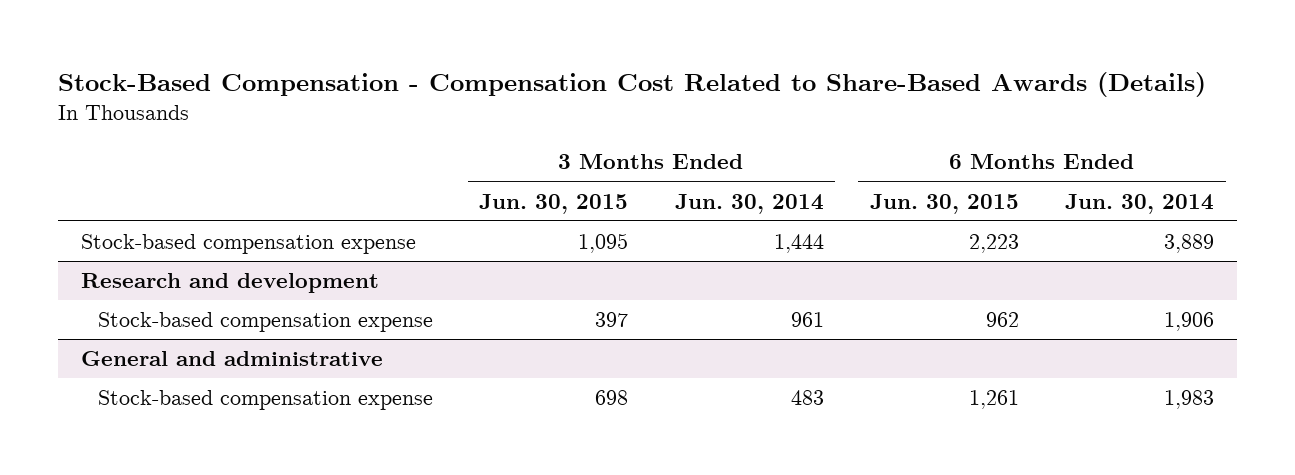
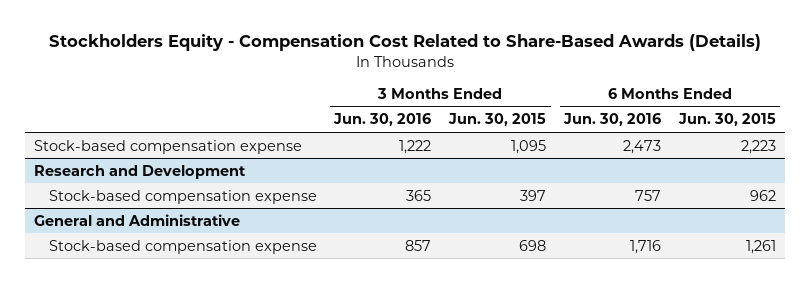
[58,72,1207,98] Stock-Based Compensation - Compensation Cost Related to Share-Based Awards (Details) -> [48,34,761,52] Stockholders Equity - Compensation Cost Related to Share-Based Awards (Details)
[674,193,824,214] Jun. 30, 2014 -> none
[1065,193,1215,214] Jun. 30, 2014 -> none
none -> [333,113,432,127] Jun. 30, 2016
none -> [562,113,661,127] Jun. 30, 2016
[81,273,380,294] Research and development -> [33,164,246,179] Research and Development
[81,351,384,367] General and administrative -> [33,213,240,226] General and Administrative

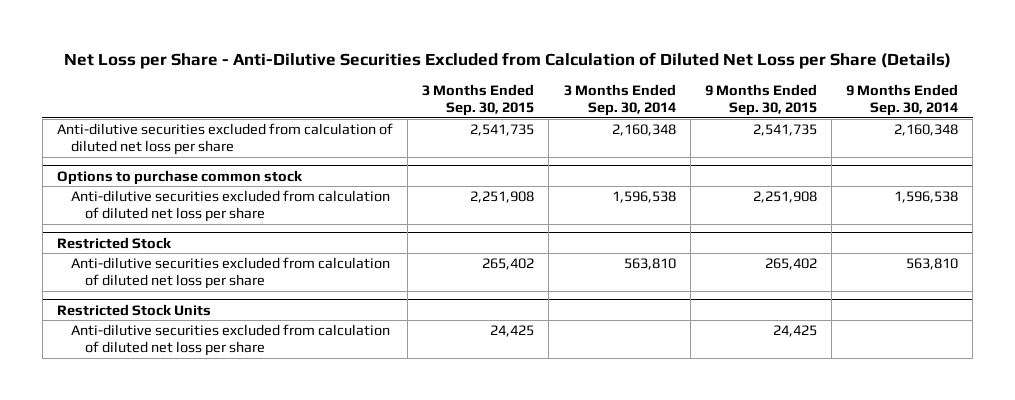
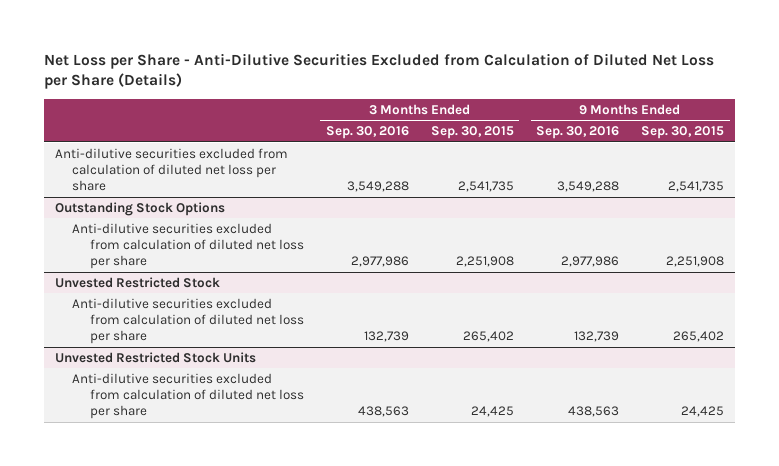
[563,83,676,117] 3 Months Ended Sep. 30, 2014 -> none
[846,83,959,117] 9 Months Ended Sep. 30, 2014 -> none
none -> [325,126,409,140] Sep. 30, 2016
none -> [536,126,620,140] Sep. 30, 2016
[56,169,303,185] Options to purchase common stock -> [55,201,226,216] Outstanding Stock Options
[56,236,172,249] Restricted Stock -> [55,276,221,288] Unvested Restricted Stock
[56,303,211,316] Restricted Stock Units -> [55,351,257,363] Unvested Restricted Stock Units

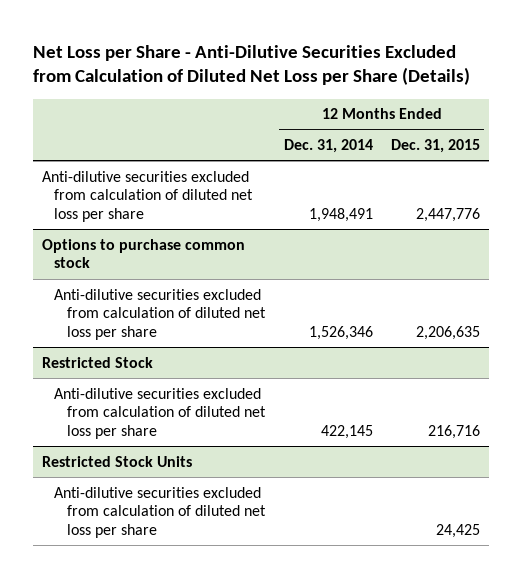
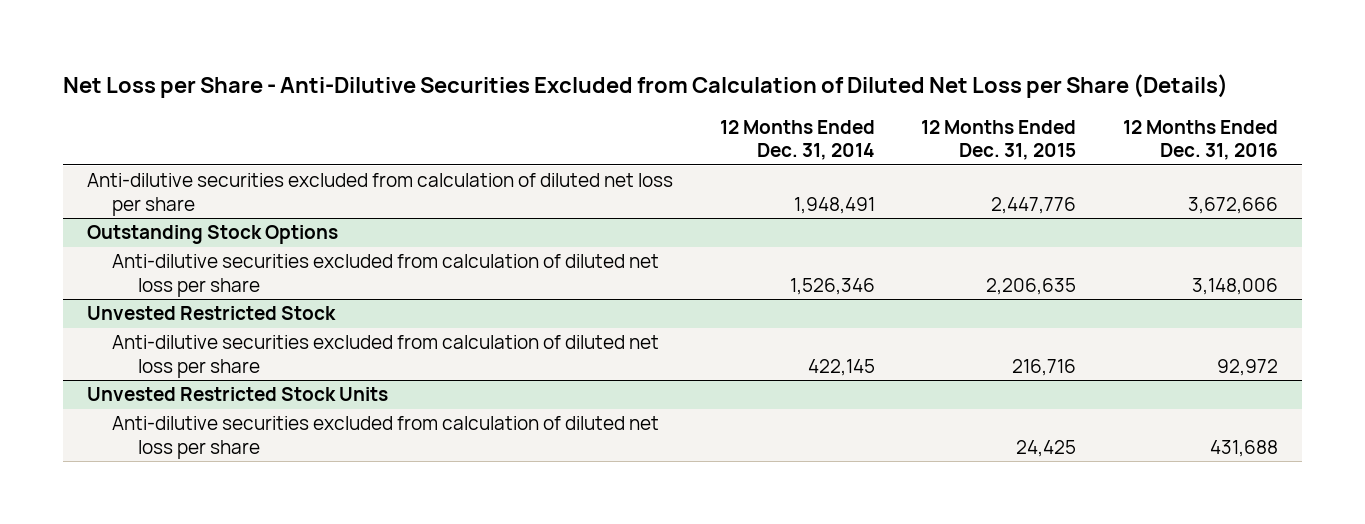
none -> [1123,119,1279,161] 12 Months Ended Dec. 31, 2016
[41,238,245,269] Options to purchase common stock -> [86,225,338,245] Outstanding Stock Options
[41,356,153,368] Restricted Stock -> [86,306,336,321] Unvested Restricted Stock
[41,455,192,467] Restricted Stock Units -> [86,387,388,402] Unvested Restricted Stock Units

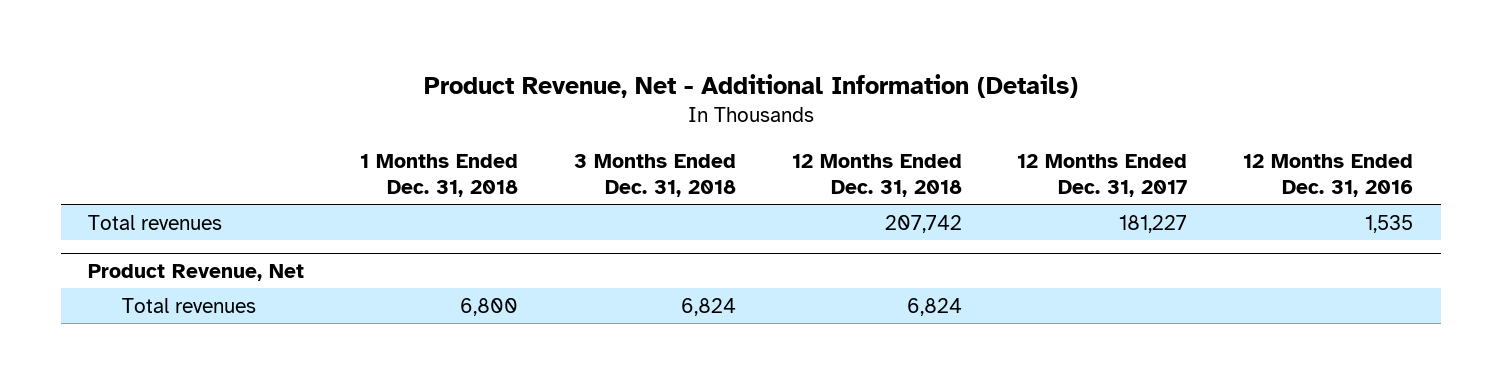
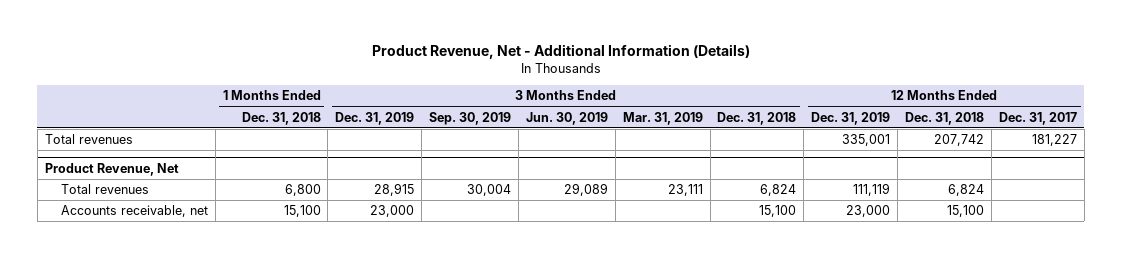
[1243,153,1414,198] 12 Months Ended Dec. 31, 2016 -> none
none -> [335,111,415,125] Dec. 31, 2019
none -> [429,111,512,125] Sep. 30, 2019
none -> [525,111,608,125] Jun. 30, 2019
none -> [622,111,703,125] Mar. 31, 2019
none -> [811,111,891,125] Dec. 31, 2019
none -> [60,205,208,218] Accounts receivable, net

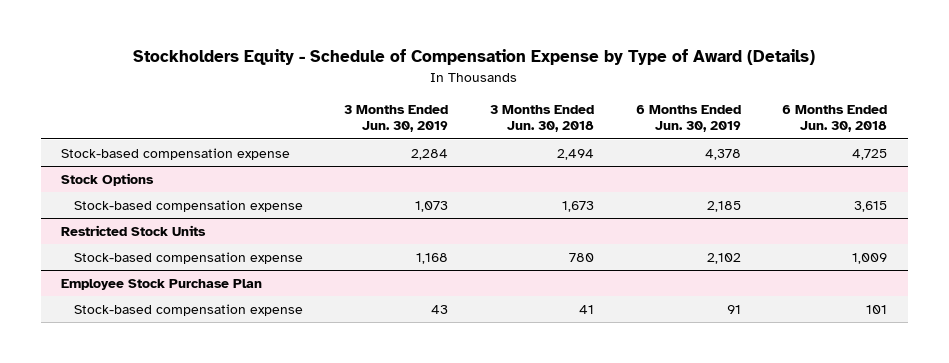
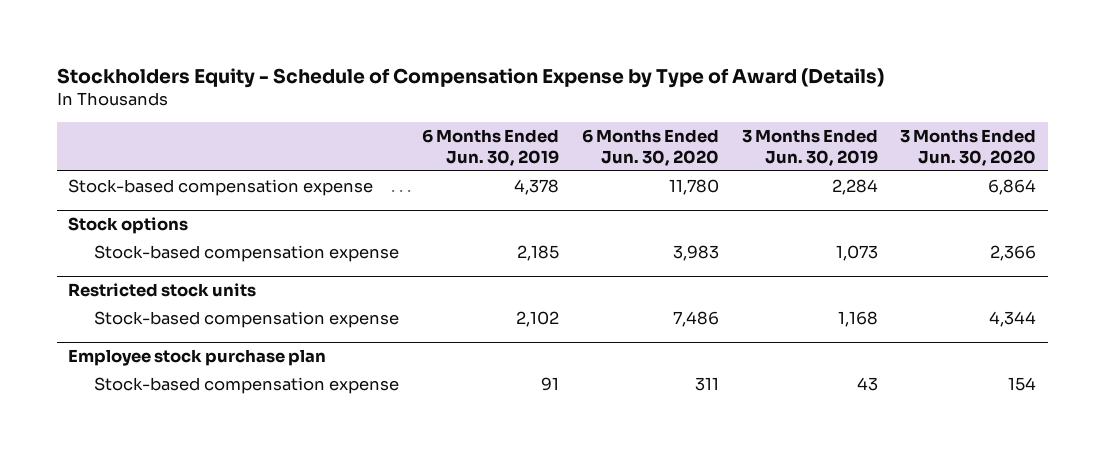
[489,104,594,133] 3 Months Ended Jun. 30, 2018 -> none
[782,104,888,133] 6 Months Ended Jun. 30, 2018 -> none
none -> [581,129,719,166] 6 Months Ended Jun. 30, 2020
none -> [900,129,1037,166] 3 Months Ended Jun. 30, 2020
[61,172,155,186] Stock Options -> [68,217,189,235] Stock options
[61,224,207,236] Restricted Stock Units -> [68,283,257,298] Restricted stock units
[61,278,263,290] Employee Stock Purchase Plan -> [68,349,327,367] Employee stock purchase plan

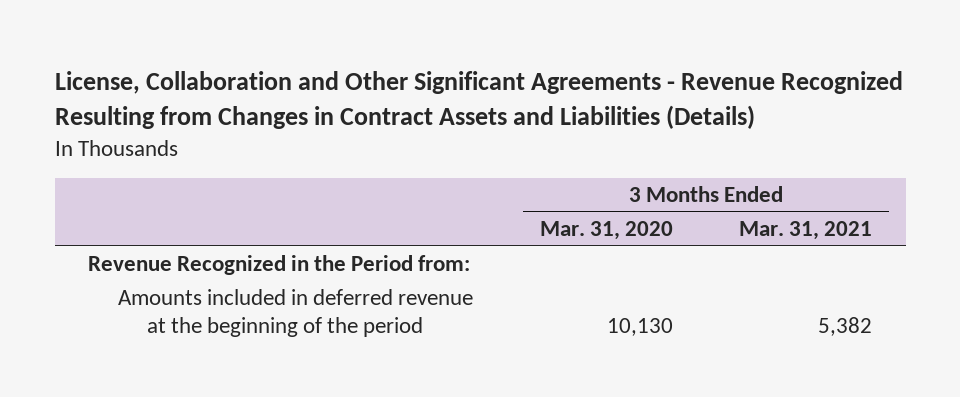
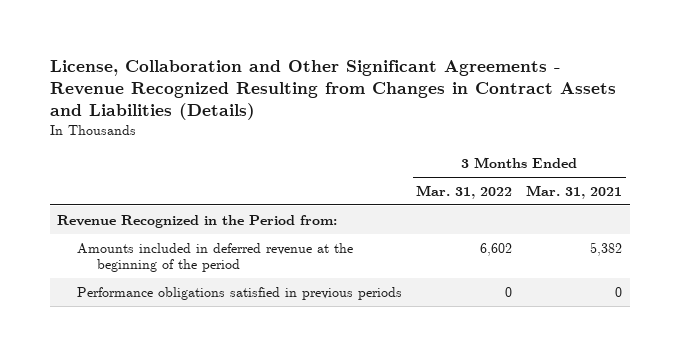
[539,221,673,241] Mar. 31, 2020 -> none
none -> [416,184,513,199] Mar. 31, 2022
none -> [76,286,402,300] Performance obligations satisfied in previous periods

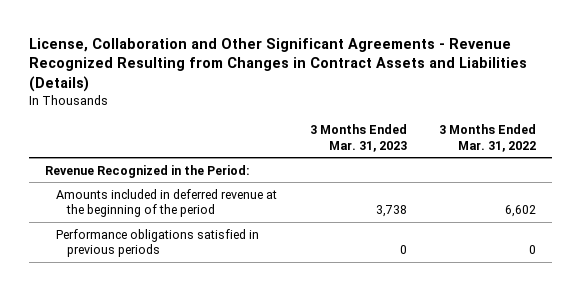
[526,184,623,199] Mar. 31, 2021 -> none
none -> [309,124,407,152] 3 Months Ended Mar. 31, 2023
[56,214,337,228] Revenue Recognized in the Period from: -> [45,164,251,178] Revenue Recognized in the Period:

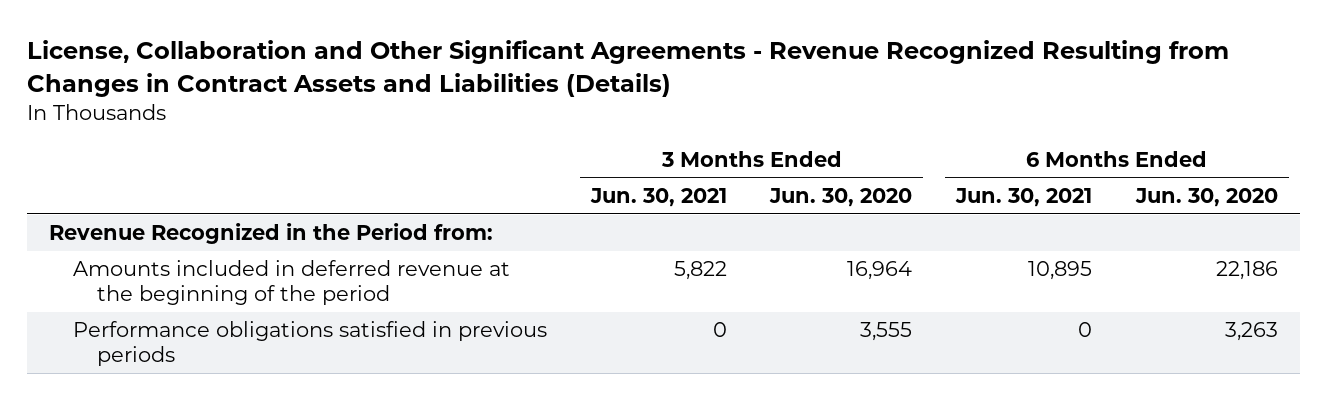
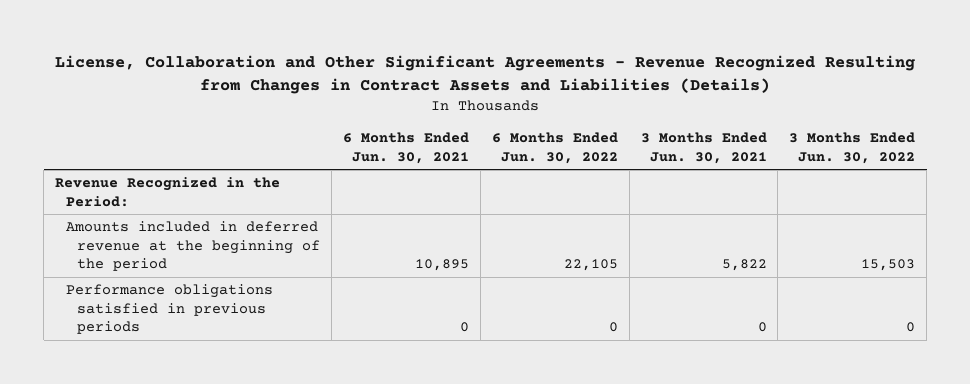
[769,187,913,207] Jun. 30, 2020 -> none
[1135,187,1279,207] Jun. 30, 2020 -> none
none -> [491,132,618,164] 6 Months Ended Jun. 30, 2022
none -> [789,132,916,164] 3 Months Ended Jun. 30, 2022
[48,223,493,245] Revenue Recognized in the Period from: -> [55,177,281,207] Revenue Recognized in the Period:

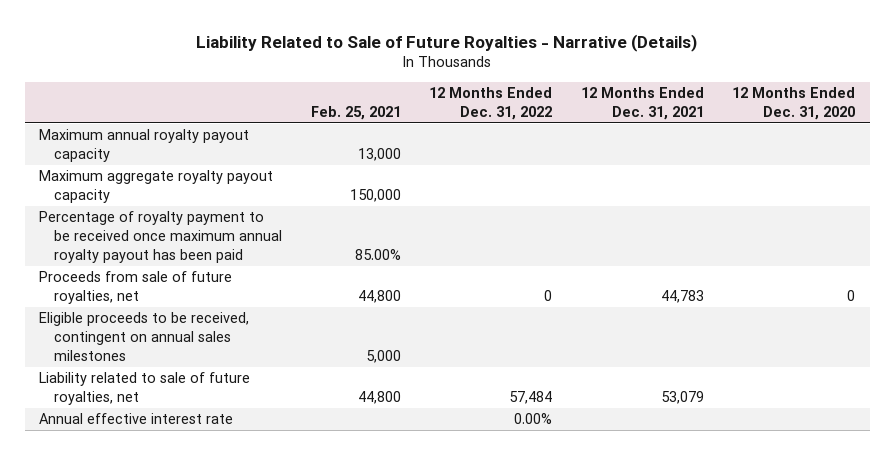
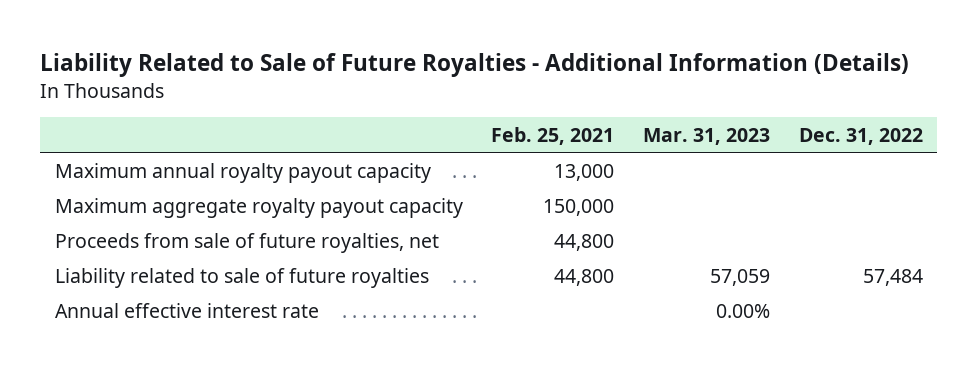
[196,33,698,52] Liability Related to Sale of Future Royalties - Narrative (Details) -> [40,52,910,77] Liability Related to Sale of Future Royalties - Additional Information (Details)
[429,87,553,120] 12 Months Ended Dec. 31, 2022 -> none
[580,87,704,120] 12 Months Ended Dec. 31, 2021 -> none
[732,87,856,120] 12 Months Ended Dec. 31, 2020 -> none
none -> [643,127,771,145] Mar. 31, 2023
none -> [798,127,923,145] Dec. 31, 2022
[39,211,283,263] Percentage of royalty payment to be received once maximum annual royalty payout has been paid -> none
[39,312,250,361] Eligible proceeds to be received, contingent on annual sales milestones -> none
[39,372,251,405] Liability related to sale of future royalties, net -> [54,267,429,288] Liability related to sale of future royalties

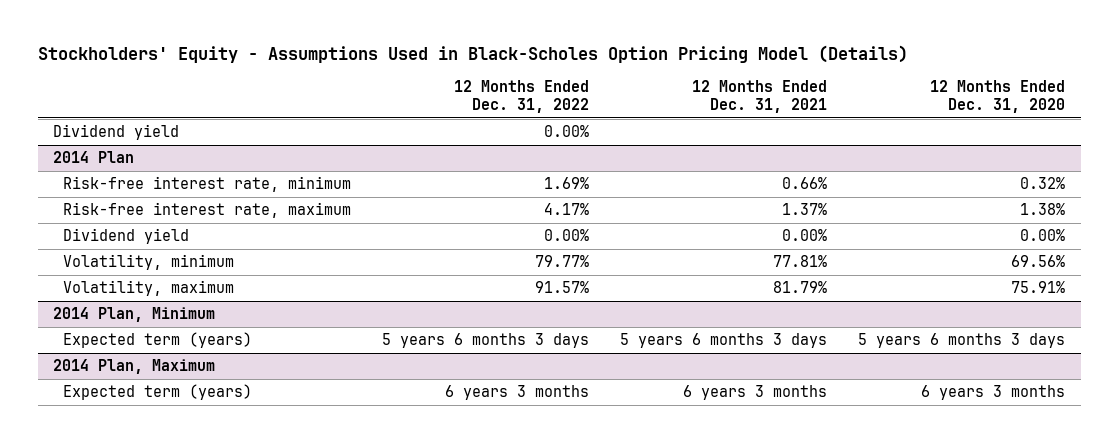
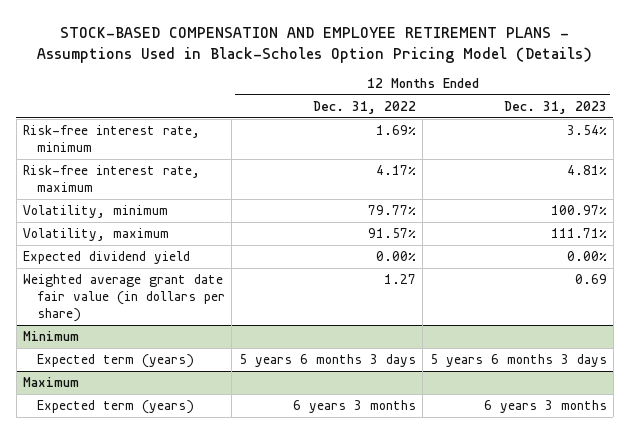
[37,44,908,63] Stockholders' Equity - Assumptions Used in Black-Scholes Option Pricing Model (Details) -> [36,26,592,63] STOCK-BASED COMPENSATION AND EMPLOYEE RETIREMENT PLANS - Assumptions Used in Black-Scholes Option Pricing Model (Details)
[692,80,828,114] 12 Months Ended Dec. 31, 2021 -> none
[930,80,1066,114] 12 Months Ended Dec. 31, 2020 -> none
none -> [503,100,607,114] Dec. 31, 2023
[52,124,179,141] Dividend yield -> none
[52,151,134,164] 2014 Plan -> none
[63,228,190,245] Dividend yield -> none
[52,307,215,323] 2014 Plan, Minimum -> none
none -> [23,251,191,265] Expected dividend yield
none -> [23,274,225,323] Weighted average grant date fair value (in dollars per share)
none -> [23,331,80,342] Minimum
[52,359,215,375] 2014 Plan, Maximum -> none
none -> [23,377,80,388] Maximum

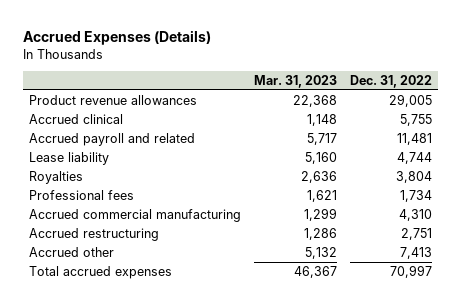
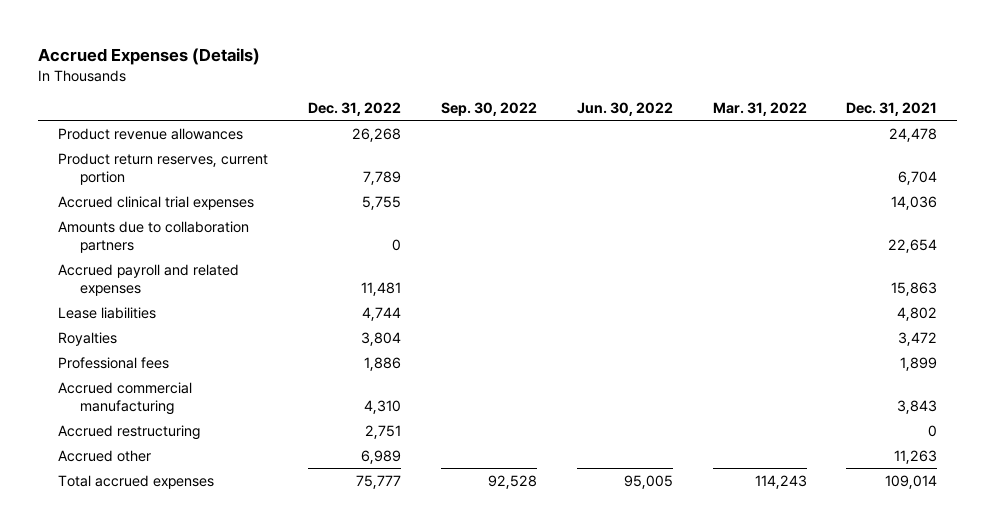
[254,74,338,88] Mar. 31, 2023 -> none
none -> [440,102,537,117] Sep. 30, 2022
none -> [576,102,673,117] Jun. 30, 2022
none -> [712,102,807,117] Mar. 31, 2022
none -> [846,102,938,117] Dec. 31, 2021
[388,93,432,107] 29,005 -> [351,127,401,142] 26,268
none -> [58,152,269,186] Product return reserves, current portion
[29,113,124,124] Accrued clinical -> [58,195,255,210] Accrued clinical trial expenses
none -> [58,220,250,254] Amounts due to collaboration partners
[29,132,196,146] Accrued payroll and related -> [58,263,240,297] Accrued payroll and related expenses
[29,151,110,165] Lease liability -> [58,306,157,319] Lease liabilities
[399,189,432,202] 1,734 -> [363,356,401,371] 1,886
[399,246,432,259] 7,413 -> [360,449,401,464] 6,989
[389,264,432,278] 70,997 -> [355,474,401,489] 75,777

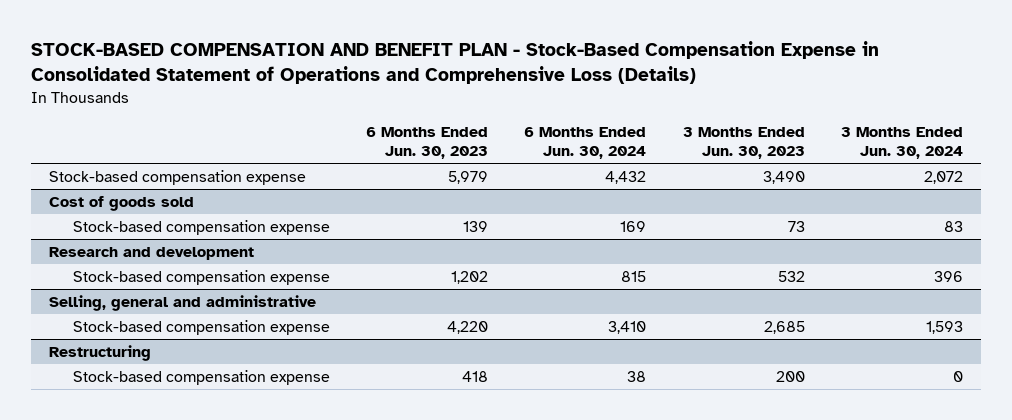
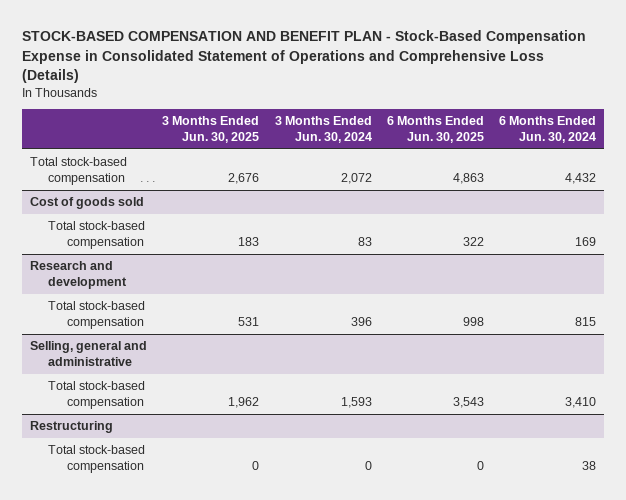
[366,127,489,160] 6 Months Ended Jun. 30, 2023 -> none
[682,127,805,160] 3 Months Ended Jun. 30, 2023 -> none
none -> [162,116,260,143] 3 Months Ended Jun. 30, 2025
none -> [386,116,484,143] 6 Months Ended Jun. 30, 2025
[48,169,306,185] Stock-based compensation expense -> [29,157,127,185] Total stock-based compensation
[73,219,331,235] Stock-based compensation expense -> [48,221,146,249] Total stock-based compensation
[73,269,331,285] Stock-based compensation expense -> [48,301,146,329] Total stock-based compensation
[73,319,331,335] Stock-based compensation expense -> [48,381,146,409] Total stock-based compensation
[73,369,331,385] Stock-based compensation expense -> [48,445,146,473] Total stock-based compensation

